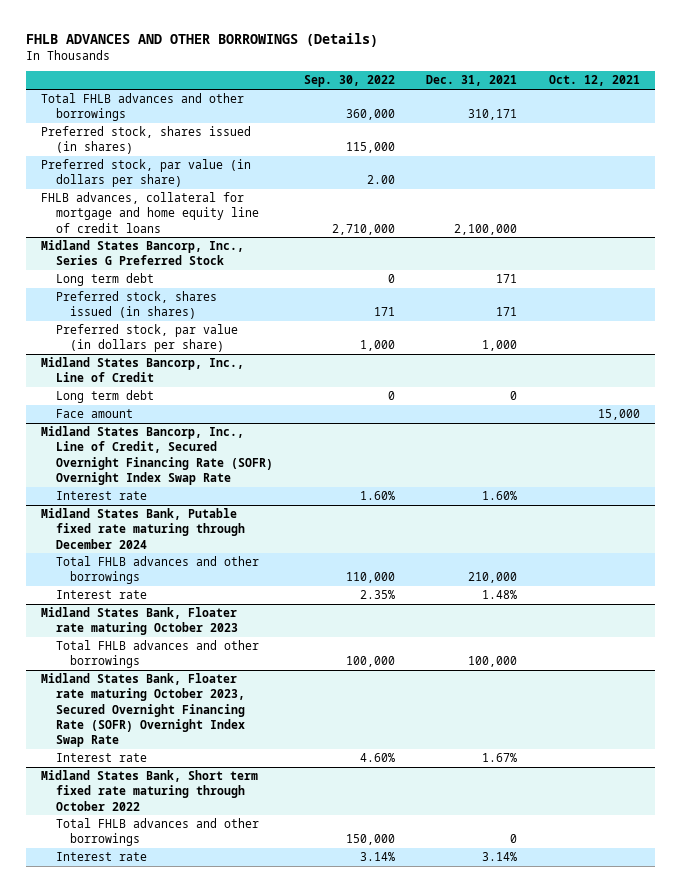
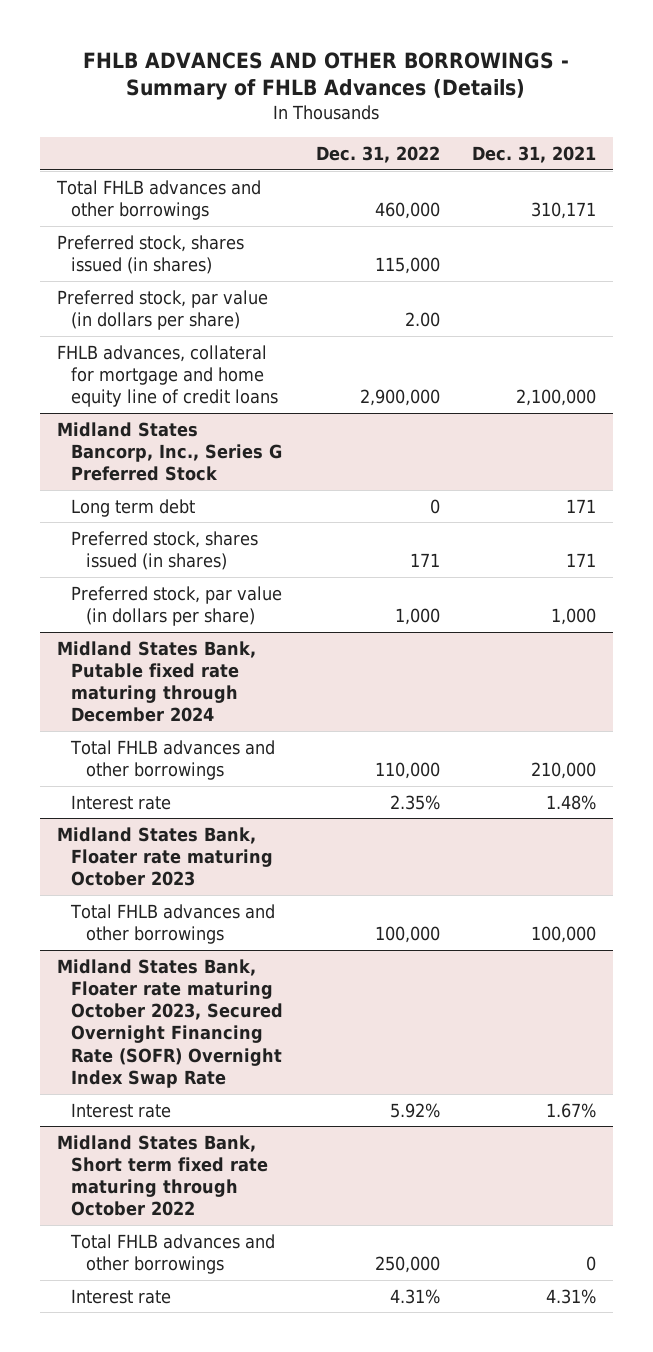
[25,32,378,47] FHLB ADVANCES AND OTHER BORROWINGS (Details) -> [83,51,570,101] FHLB ADVANCES AND OTHER BORROWINGS - Summary of FHLB Advances (Details)
[304,75,396,88] Sep. 30, 2022 -> none
[548,75,640,87] Oct. 12, 2021 -> none
none -> [315,145,440,163] Dec. 31, 2022
[41,357,245,383] Midland States Bancorp, Inc., Line of Credit -> none
[55,390,154,404] Long term debt -> none
[55,409,133,419] Face amount -> none
[41,426,273,485] Midland States Bancorp, Inc., Line of Credit, Secured Overnight Financing Rate (SOFR) Overnight Index Swap Rate -> none
[55,491,147,501] Interest rate -> none
[482,852,518,862] 3.14% -> [546,1288,597,1304] 4.31%

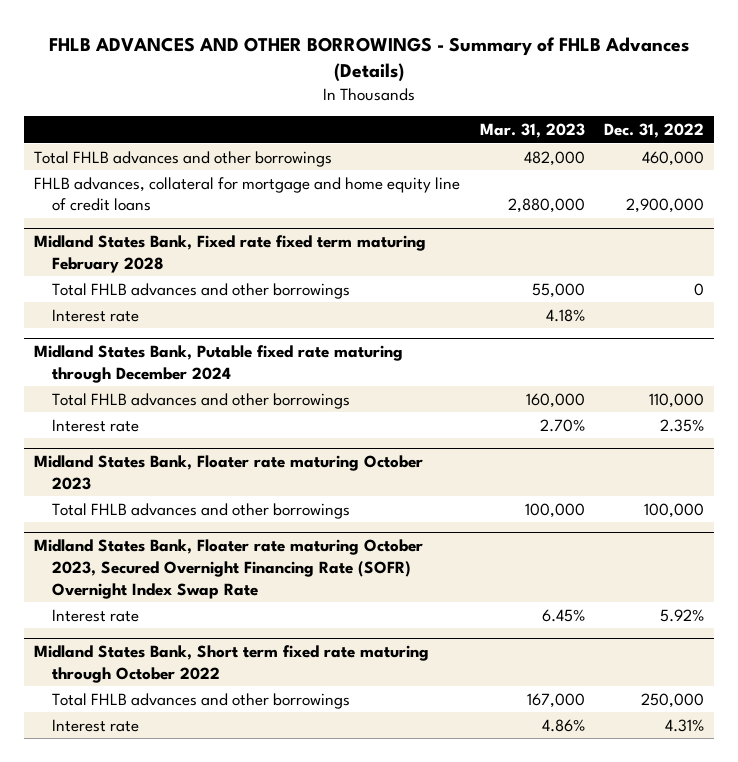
[472,145,597,163] Dec. 31, 2021 -> none
none -> [479,123,585,139] Mar. 31, 2023
[56,234,244,274] Preferred stock, shares issued (in shares) -> none
[56,289,268,330] Preferred stock, par value (in dollars per share) -> none
[56,421,283,482] Midland States Bancorp, Inc., Series G Preferred Stock -> none
[71,498,196,517] Long term debt -> none
[71,530,259,570] Preferred stock, shares issued (in shares) -> none
[71,585,283,626] Preferred stock, par value (in dollars per share) -> none
none -> [34,235,427,274] Midland States Bank, Fixed rate fixed term maturing February 2028
none -> [51,282,350,299] Total FHLB advances and other borrowings
none -> [51,308,139,322] Interest rate

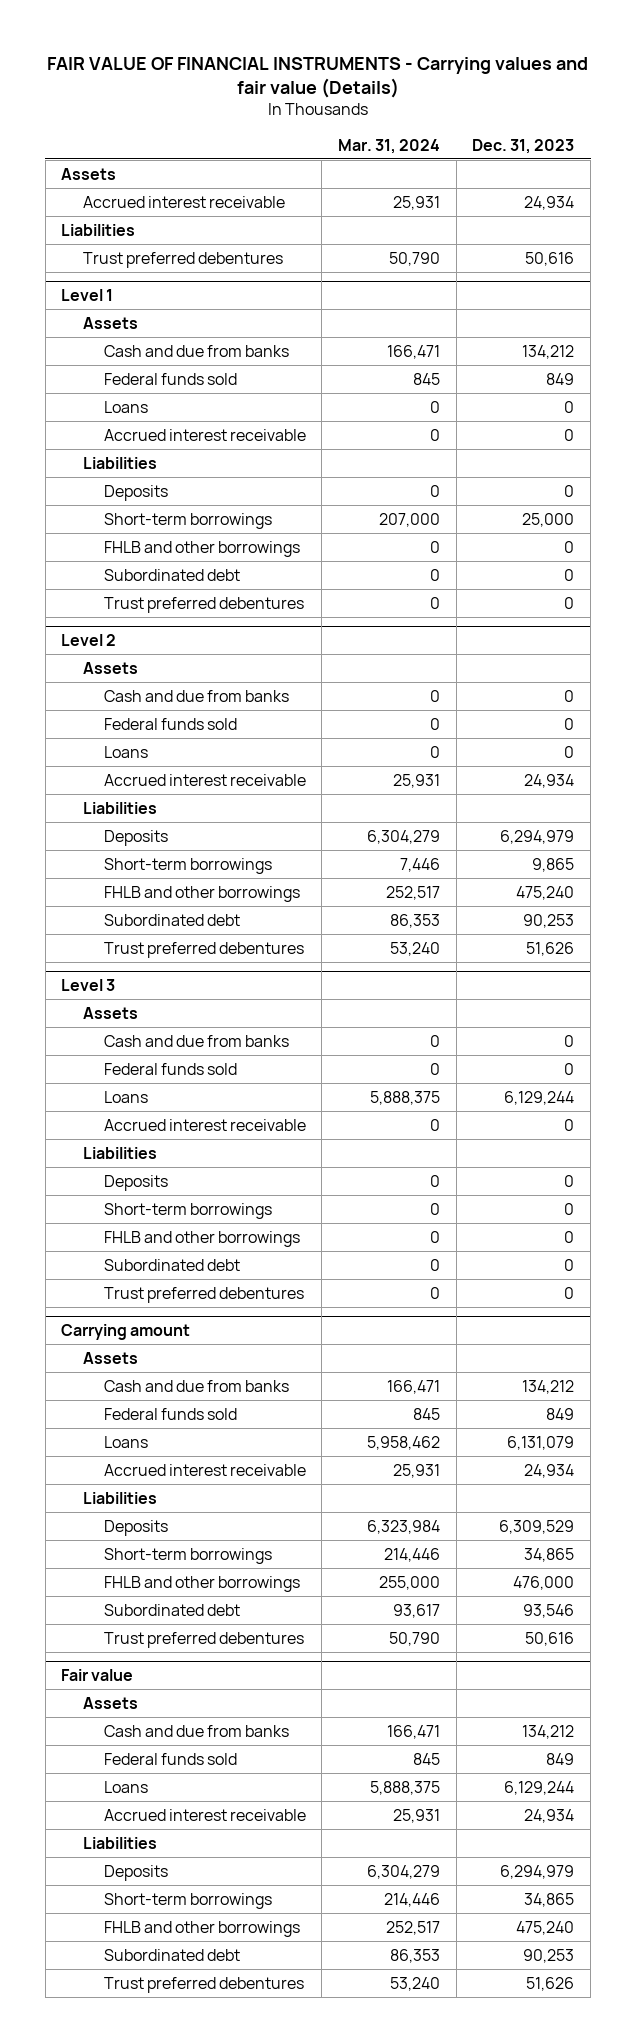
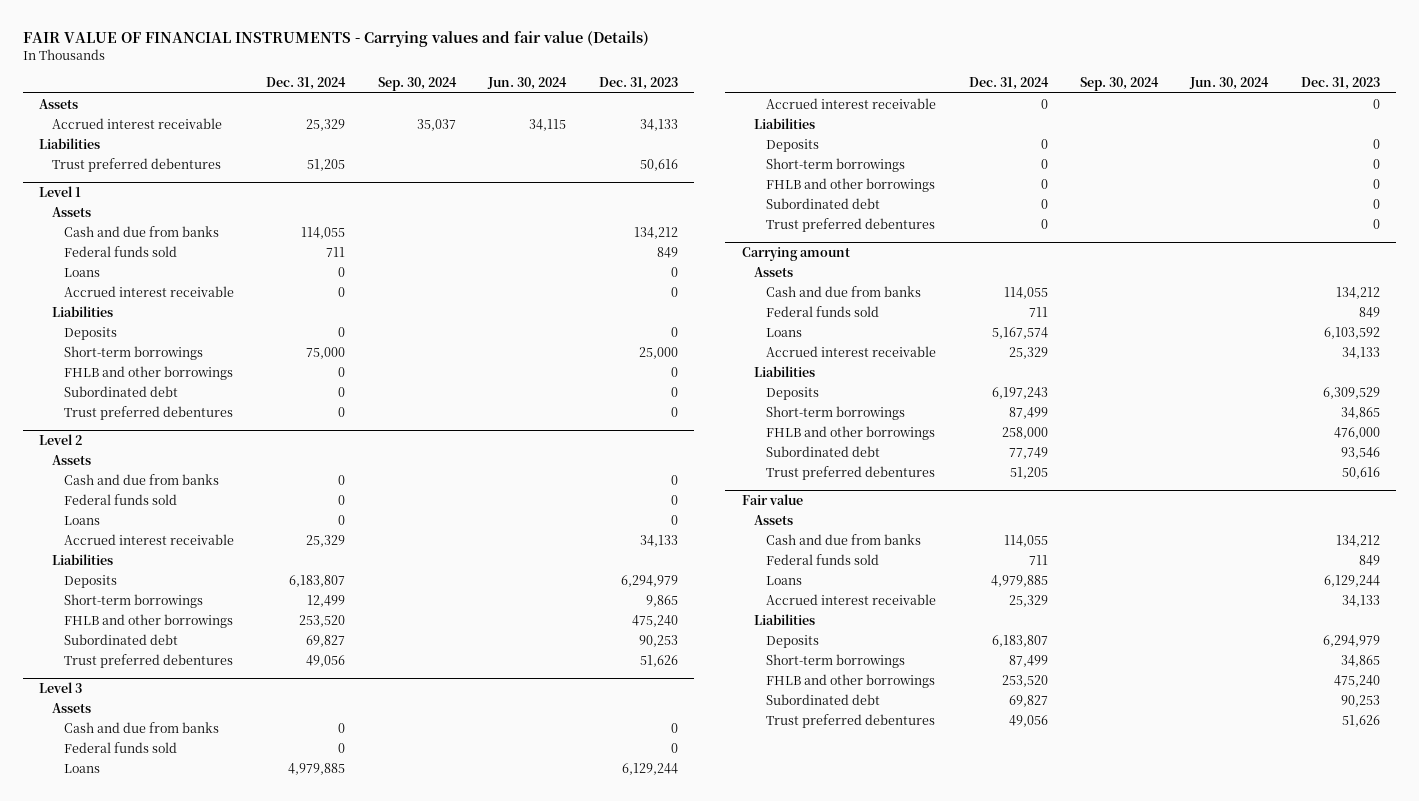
[338,138,441,154] Mar. 31, 2024 -> none
none -> [266,77,347,91] Dec. 31, 2024
none -> [377,77,457,92] Sep. 30, 2024
none -> [487,77,568,91] Jun. 30, 2024
[524,195,575,210] 24,934 -> [639,118,678,131] 34,133
[524,773,575,788] 24,934 -> [639,534,678,547] 34,133
[507,1435,575,1450] 6,131,079 -> [1323,326,1380,339] 6,103,592
[524,1463,575,1478] 24,934 -> [1341,346,1380,359] 34,133
[524,1808,575,1823] 24,934 -> [1341,594,1380,607] 34,133

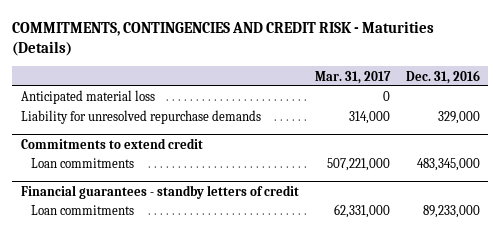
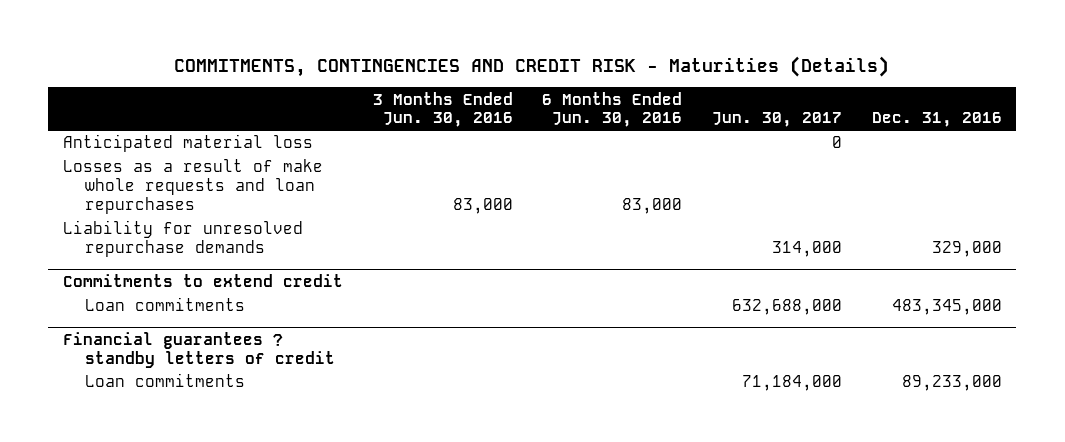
[314,70,391,84] Mar. 31, 2017 -> none
none -> [372,91,513,128] 3 Months Ended Jun. 30, 2016
none -> [542,91,683,128] 6 Months Ended Jun. 30, 2016
none -> [711,112,842,128] Jun. 30, 2017
none -> [62,159,323,215] Losses as a result of make whole requests and loan repurchases
[20,185,299,200] Financial guarantees - standby letters of credit -> [62,331,335,368] Financial guarantees ? standby letters of credit

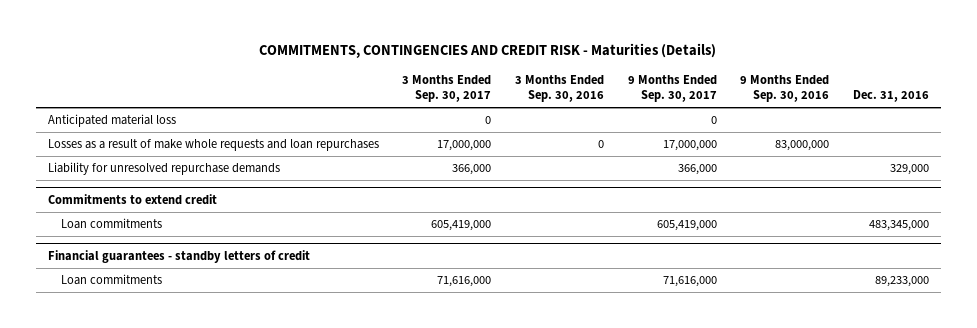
[372,91,513,128] 3 Months Ended Jun. 30, 2016 -> none
[542,91,683,128] 6 Months Ended Jun. 30, 2016 -> none
[711,112,842,128] Jun. 30, 2017 -> none
none -> [402,74,492,103] 3 Months Ended Sep. 30, 2017
none -> [514,74,604,103] 3 Months Ended Sep. 30, 2016
none -> [627,74,717,103] 9 Months Ended Sep. 30, 2017
none -> [740,74,830,103] 9 Months Ended Sep. 30, 2016
[62,331,335,368] Financial guarantees ? standby letters of credit -> [47,249,310,263] Financial guarantees - standby letters of credit

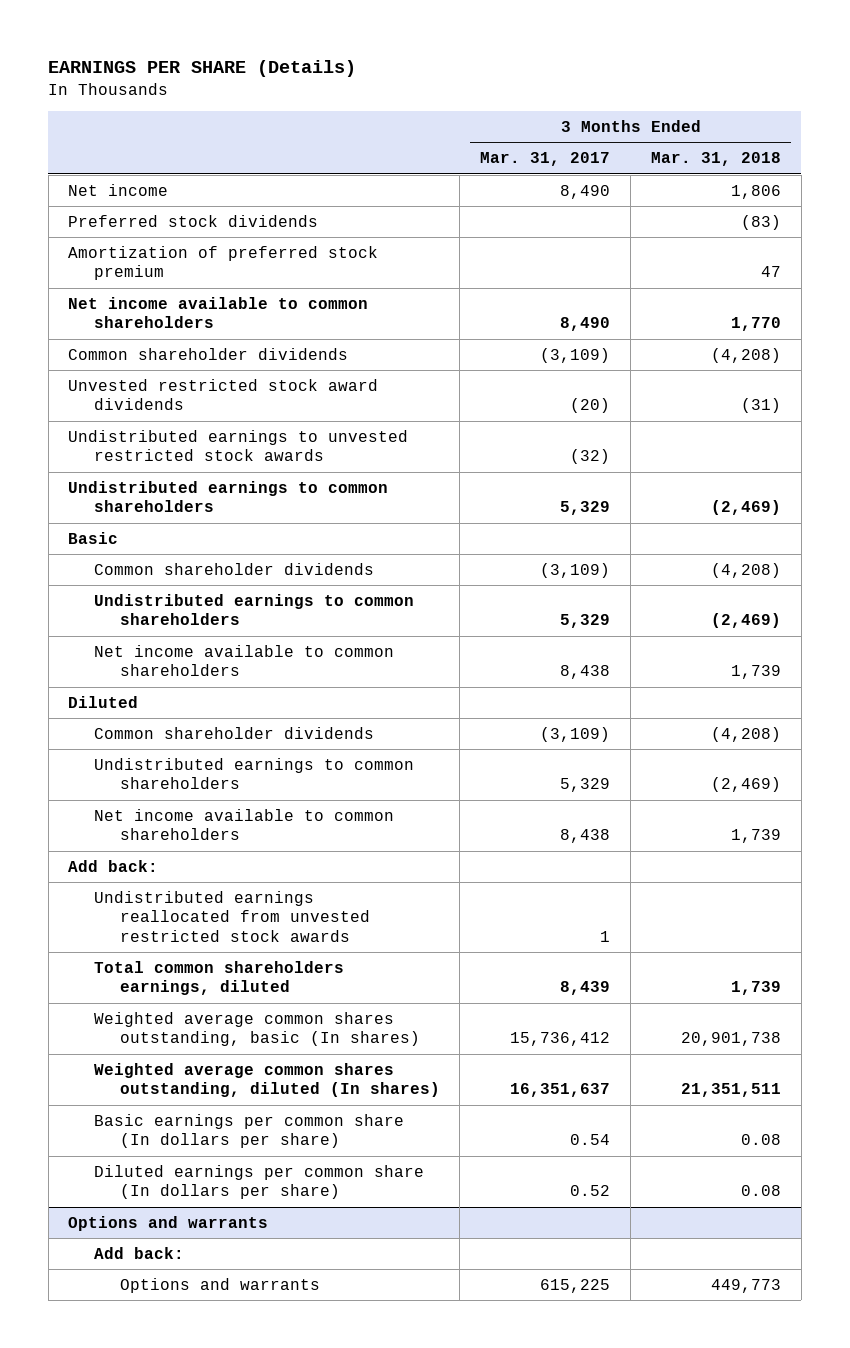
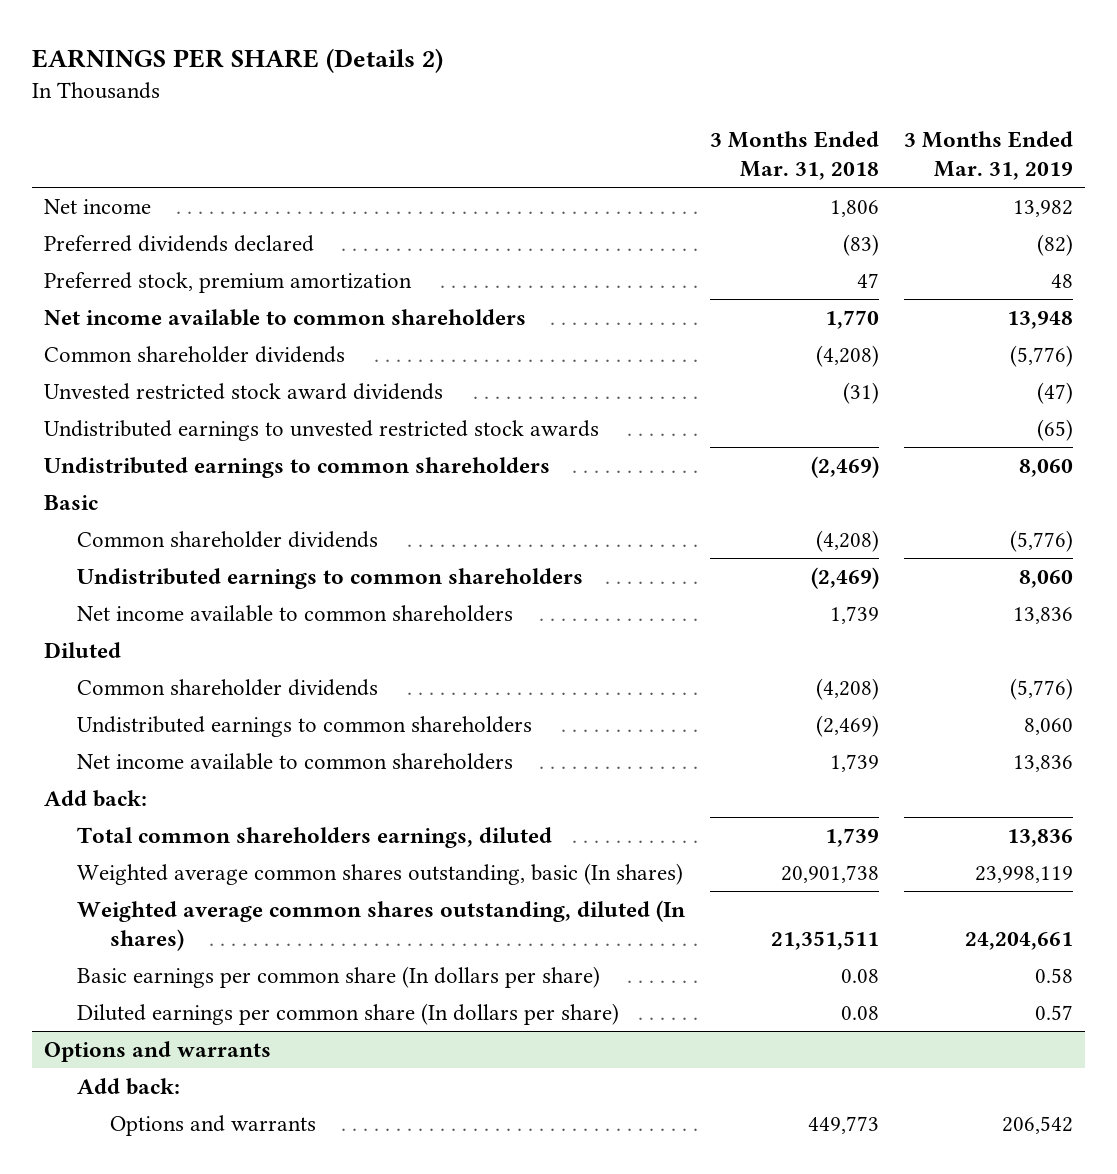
[48,60,357,78] EARNINGS PER SHARE (Details) -> [32,48,444,74] EARNINGS PER SHARE (Details 2)
[480,152,611,167] Mar. 31, 2017 -> none
none -> [903,131,1073,180] 3 Months Ended Mar. 31, 2019
[68,214,319,227] Preferred stock dividends -> [44,235,315,253] Preferred dividends declared
[68,245,379,281] Amortization of preferred stock premium -> [44,272,413,294] Preferred stock, premium amortization
[94,890,370,942] Undistributed earnings reallocated from unvested restricted stock awards -> none

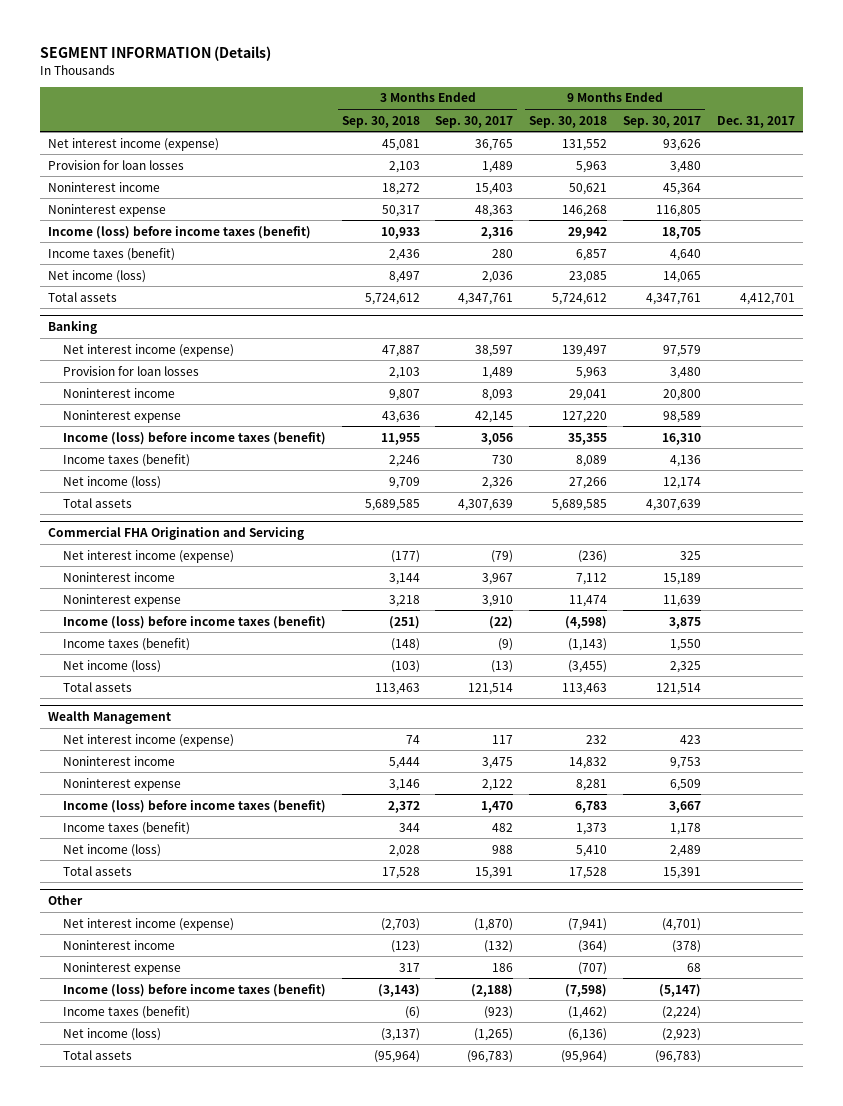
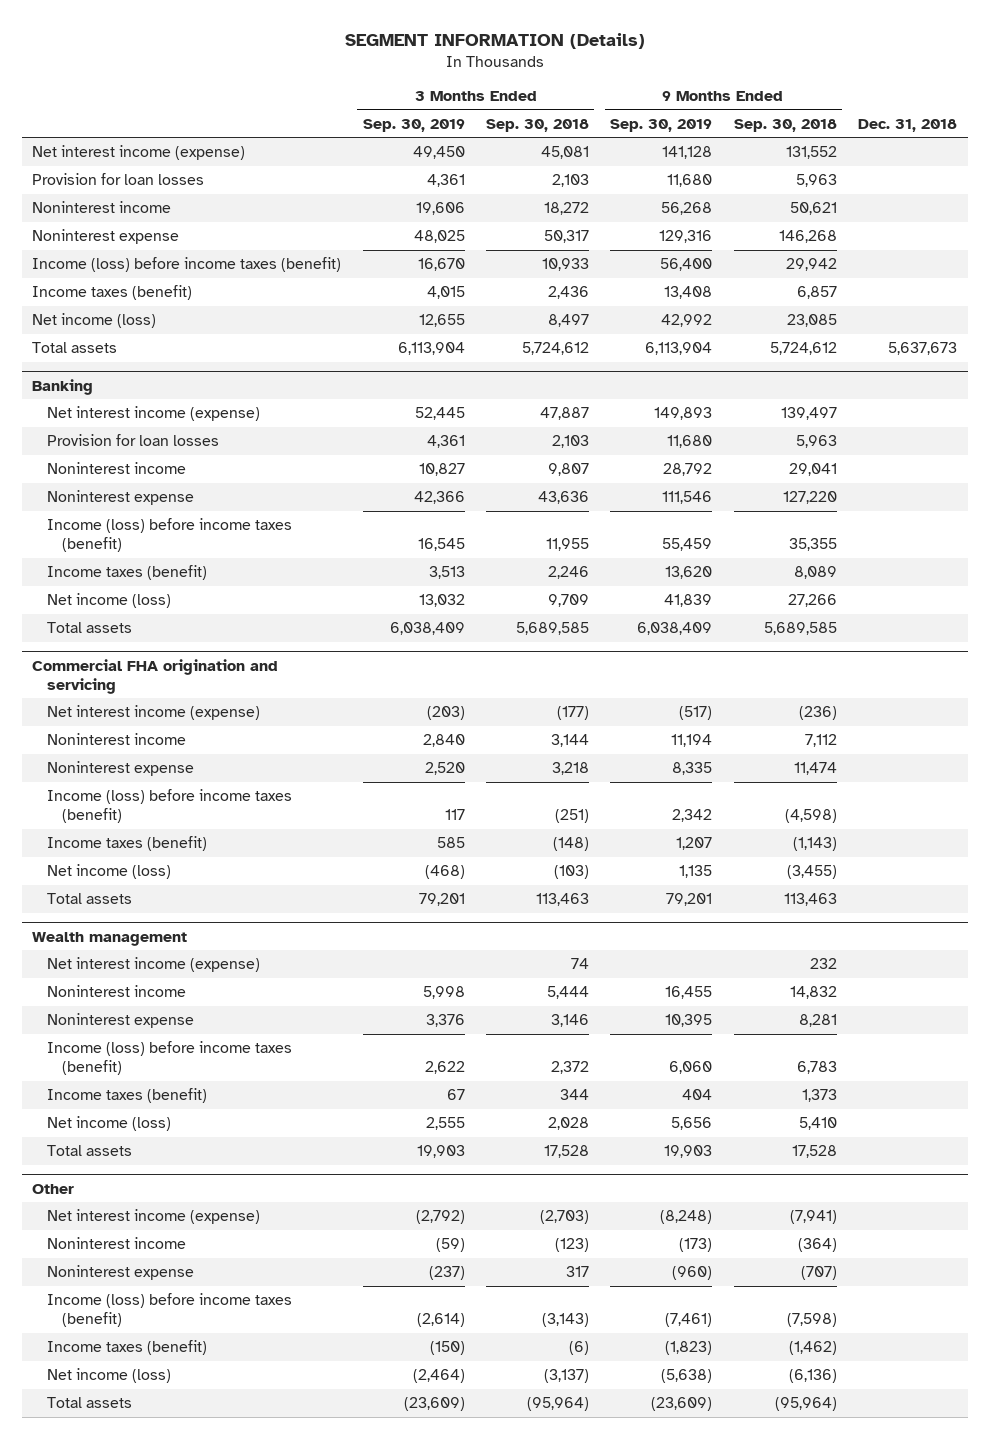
[435,115,514,128] Sep. 30, 2017 -> none
[623,115,702,128] Sep. 30, 2017 -> none
[717,115,796,128] Dec. 31, 2017 -> none
none -> [362,118,465,132] Sep. 30, 2019
none -> [610,118,713,132] Sep. 30, 2019
none -> [857,118,957,132] Dec. 31, 2018
[47,527,304,541] Commercial FHA Origination and Servicing -> [32,658,279,694] Commercial FHA origination and servicing
[47,711,171,725] Wealth Management -> [32,931,188,946] Wealth management

